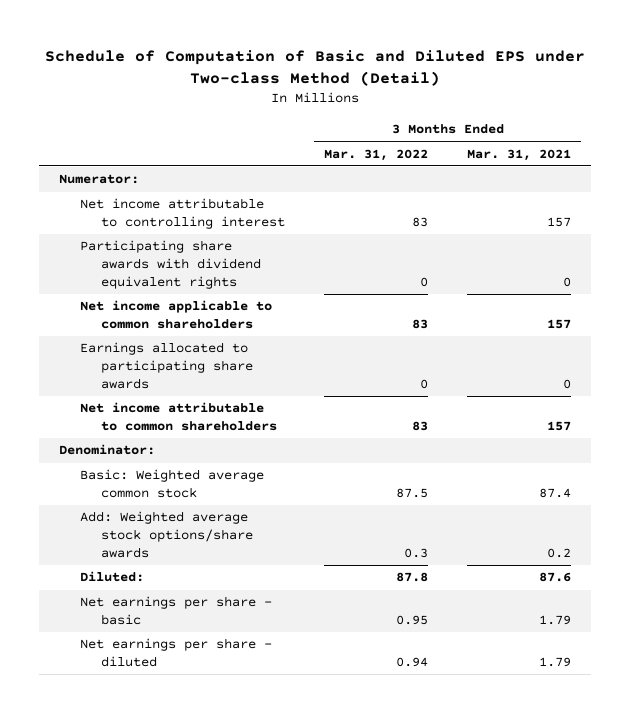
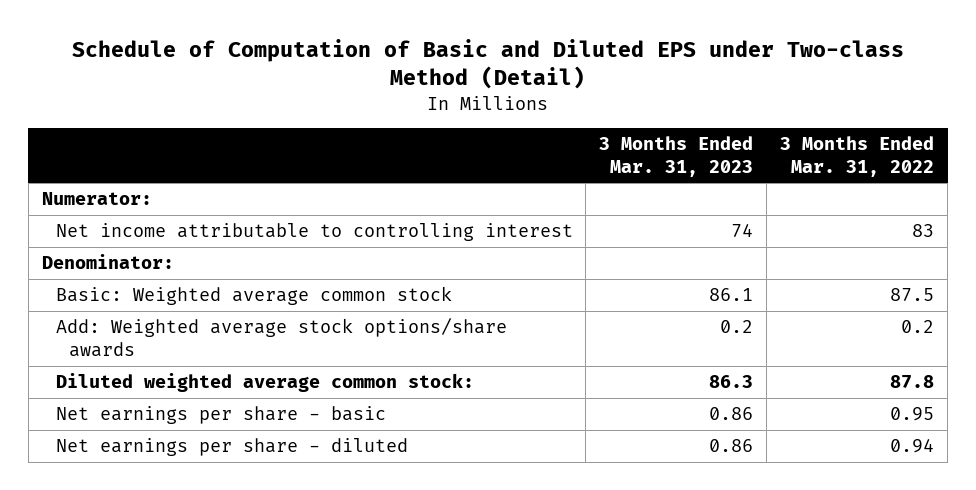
[467,148,572,161] Mar. 31, 2021 -> none
none -> [599,136,754,177] 3 Months Ended Mar. 31, 2023
[79,240,261,289] Participating share awards with dividend equivalent rights -> none
[79,300,272,330] Net income applicable to common shareholders -> none
[79,342,253,389] Earnings allocated to participating share awards -> none
[79,402,277,432] Net income attributable to common shareholders -> none
[403,547,428,558] 0.3 -> [901,320,935,334] 0.2
[79,571,144,583] Diluted: -> [55,373,474,393] Diluted weighted average common stock:

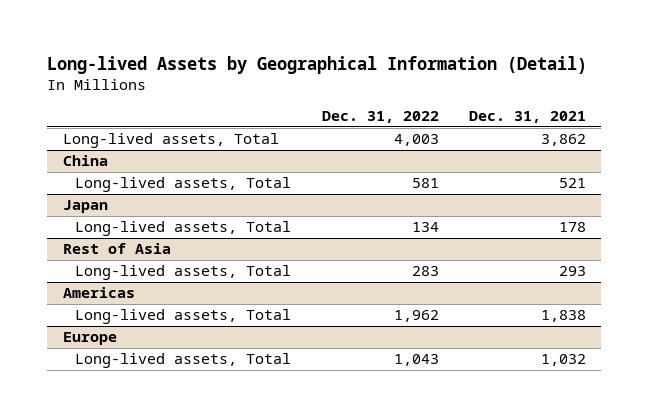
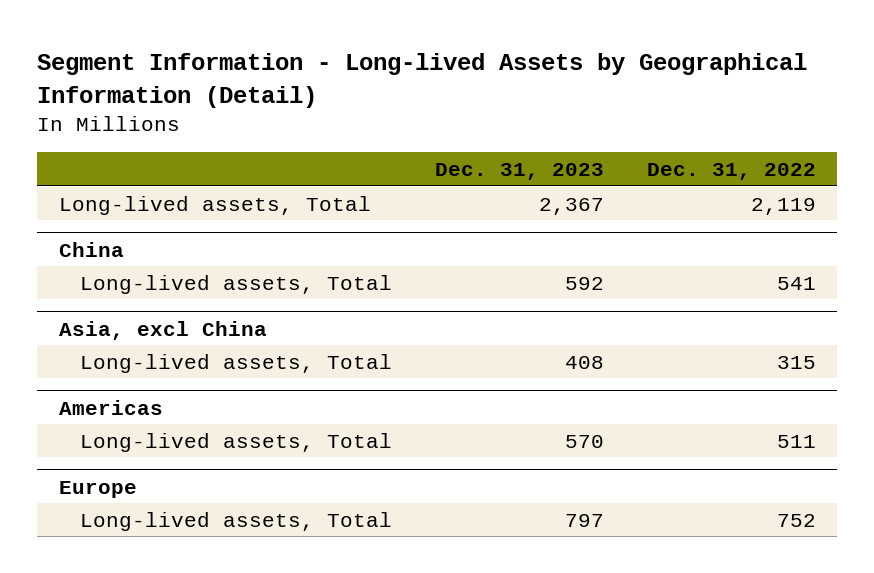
[47,56,588,75] Long-lived Assets by Geographical Information (Detail) -> [37,52,808,108] Segment Information - Long-lived Assets by Geographical Information (Detail)
[469,111,587,124] Dec. 31, 2021 -> none
none -> [434,162,604,180] Dec. 31, 2023
[393,134,439,147] 4,003 -> [750,197,816,215] 2,119
[62,200,108,214] Japan -> none
[62,243,171,255] Rest of Asia -> none
[75,265,292,281] Long-lived assets, Total -> none
[411,178,439,189] 581 -> [776,276,816,290] 541
none -> [58,320,267,340] Asia, excl China
[411,222,439,233] 134 -> [776,355,816,369] 315
[393,310,439,323] 1,962 -> [776,434,816,448] 511
[393,354,439,367] 1,043 -> [776,513,816,527] 752

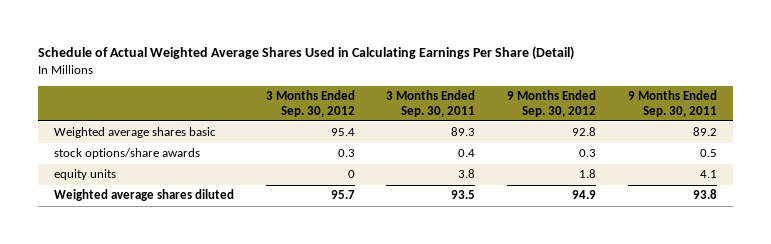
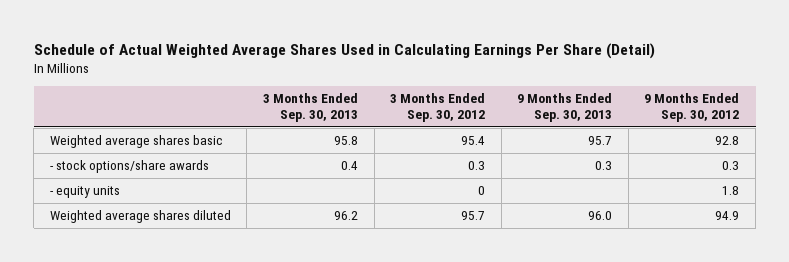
[386,90,476,117] 3 Months Ended Sep. 30, 2011 -> none
[628,90,718,117] 9 Months Ended Sep. 30, 2011 -> none
none -> [263,93,359,122] 3 Months Ended Sep. 30, 2013
none -> [517,93,613,122] 9 Months Ended Sep. 30, 2013
[53,148,200,160] stock options/share awards -> [49,160,209,174] - stock options/share awards
[53,169,116,181] equity units -> [49,186,120,199] - equity units

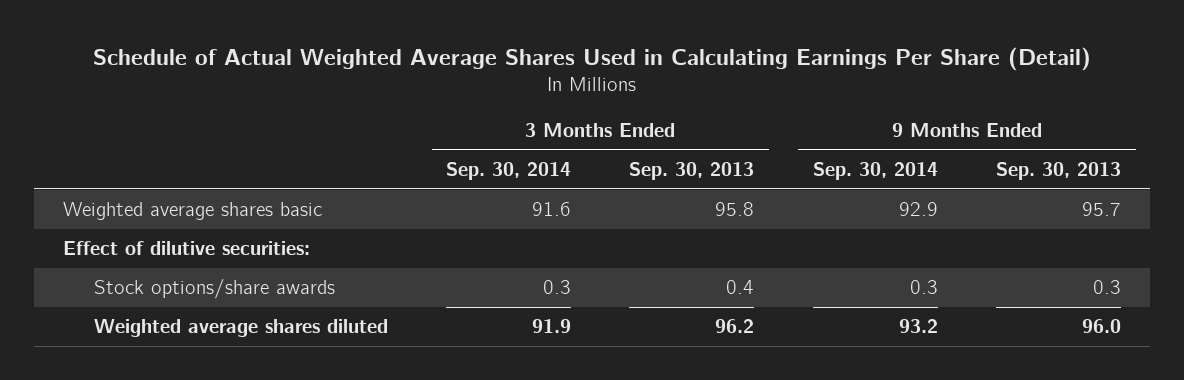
[390,93,486,122] 3 Months Ended Sep. 30, 2012 -> none
[644,93,740,122] 9 Months Ended Sep. 30, 2012 -> none
none -> [446,162,572,181] Sep. 30, 2014
none -> [812,162,938,181] Sep. 30, 2014
[49,186,120,199] - equity units -> none
none -> [63,241,311,256] Effect of dilutive securities:
[49,160,209,174] - stock options/share awards -> [93,279,335,300] Stock options/share awards

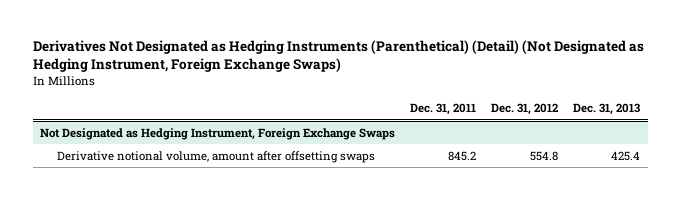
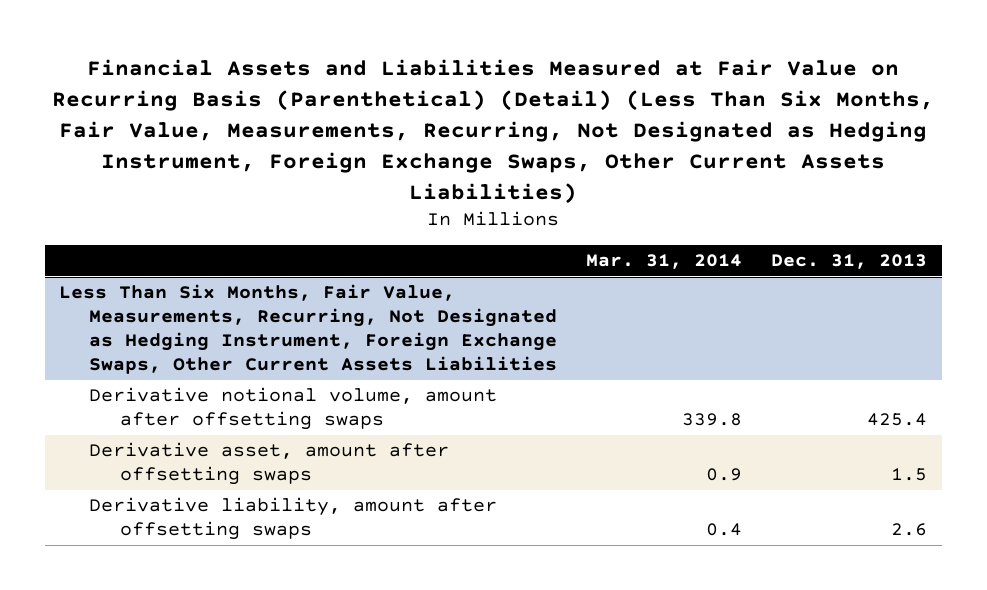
[32,39,644,73] Derivatives Not Designated as Hedging Instruments (Parenthetical) (Detail) (Not Designated as Hedging Instrument, Foreign Exchange Swaps) -> [52,59,935,204] Financial Assets and Liabilities Measured at Fair Value on Recurring Basis (Parenthetical) (Detail) (Less Than Six Months, Fair Value, Measurements, Recurring, Not Designated as Hedging Instrument, Foreign Exchange Swaps, Other Current Assets Liabilities)
[410,103,477,116] Dec. 31, 2011 -> none
[491,103,559,116] Dec. 31, 2012 -> none
none -> [586,254,743,270] Mar. 31, 2014
[40,127,396,140] Not Designated as Hedging Instrument, Foreign Exchange Swaps -> none
none -> [59,284,558,375] Less Than Six Months, Fair Value, Measurements, Recurring, Not Designated as Hedging Instrument, Foreign Exchange Swaps, Other Current Assets Liabilities
none -> [89,442,450,486] Derivative asset, amount after offsetting swaps
none -> [89,497,498,541] Derivative liability, amount after offsetting swaps

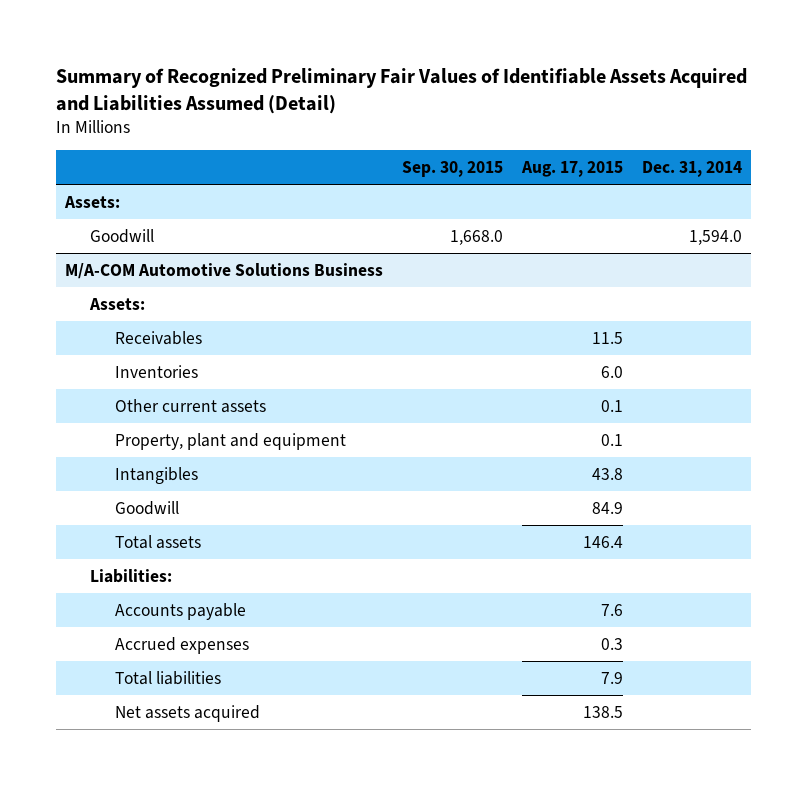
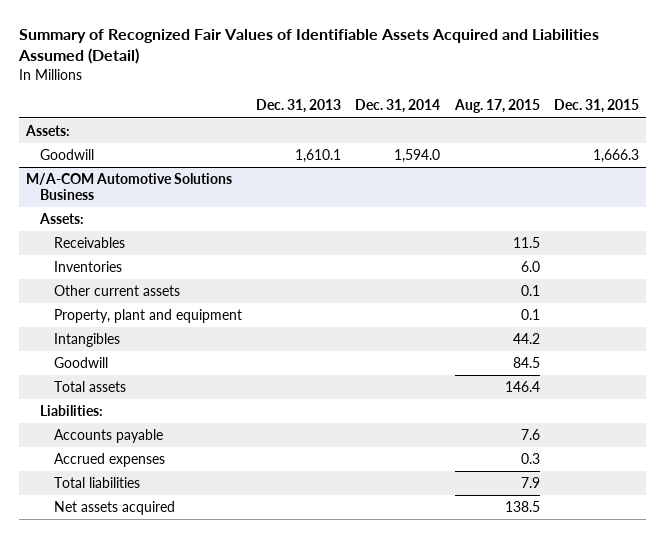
[55,67,747,114] Summary of Recognized Preliminary Fair Values of Identifiable Assets Acquired and Liabilities Assumed (Detail) -> [18,29,600,65] Summary of Recognized Fair Values of Identifiable Assets Acquired and Liabilities Assumed (Detail)
[401,160,503,177] Sep. 30, 2015 -> none
none -> [256,99,342,114] Dec. 31, 2013
none -> [553,99,639,114] Dec. 31, 2015
[591,467,623,480] 43.8 -> [512,333,540,345] 44.2
[591,501,623,514] 84.9 -> [512,357,540,369] 84.5

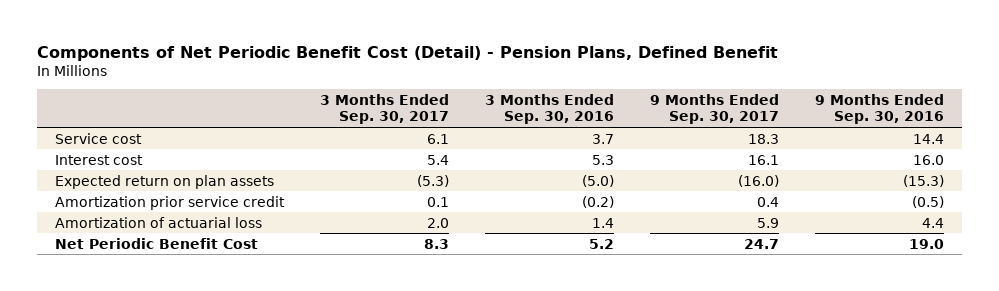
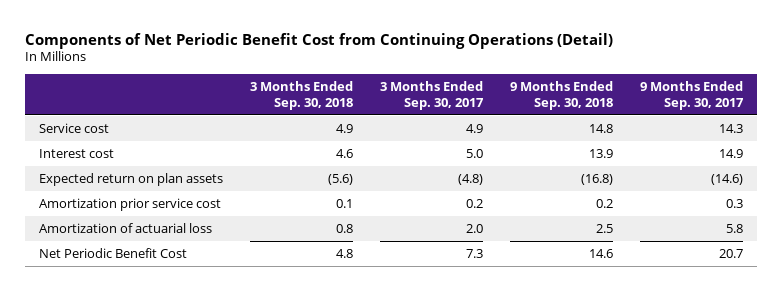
[36,45,778,61] Components of Net Periodic Benefit Cost (Detail) - Pension Plans, Defined Benefit -> [25,32,614,49] Components of Net Periodic Benefit Cost from Continuing Operations (Detail)
[485,93,615,125] 3 Months Ended Sep. 30, 2016 -> none
[815,93,945,125] 9 Months Ended Sep. 30, 2016 -> none
none -> [249,80,353,110] 3 Months Ended Sep. 30, 2018
none -> [509,80,613,110] 9 Months Ended Sep. 30, 2018
[426,133,449,144] 6.1 -> [465,123,483,133] 4.9
[748,133,780,144] 18.3 -> [719,123,744,133] 14.3
[426,154,449,165] 5.4 -> [465,148,483,158] 5.0
[748,154,780,165] 16.1 -> [719,148,744,158] 14.9
[416,174,449,187] (5.3) -> [457,173,483,185] (4.8)
[738,174,780,187] (16.0) -> [711,173,744,185] (14.6)
[54,195,285,210] Amortization prior service credit -> [38,197,221,211] Amortization prior service cost
[426,196,449,207] 0.1 -> [465,198,483,208] 0.2
[757,196,780,207] 0.4 -> [726,198,744,208] 0.3
[757,217,780,228] 5.9 -> [726,223,744,233] 5.8
[423,238,449,249] 8.3 -> [465,248,483,258] 7.3
[744,238,780,249] 24.7 -> [719,248,744,258] 20.7

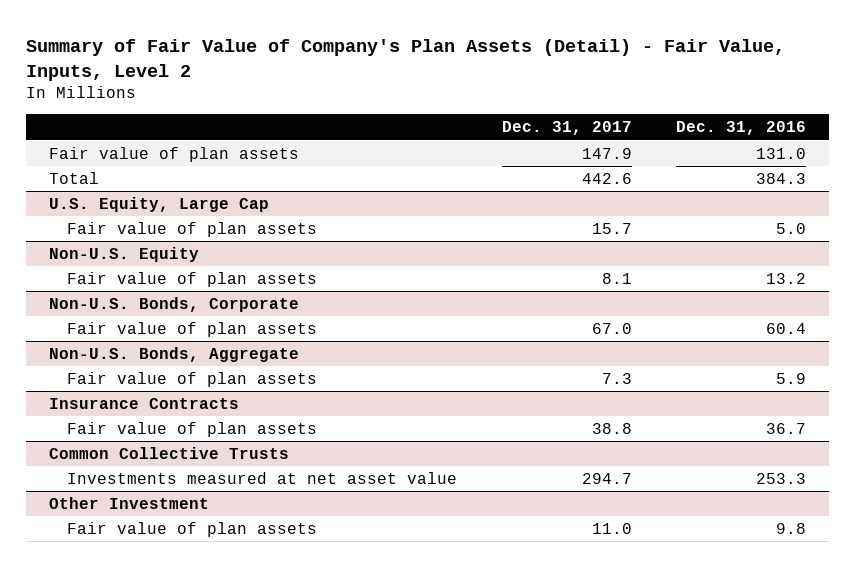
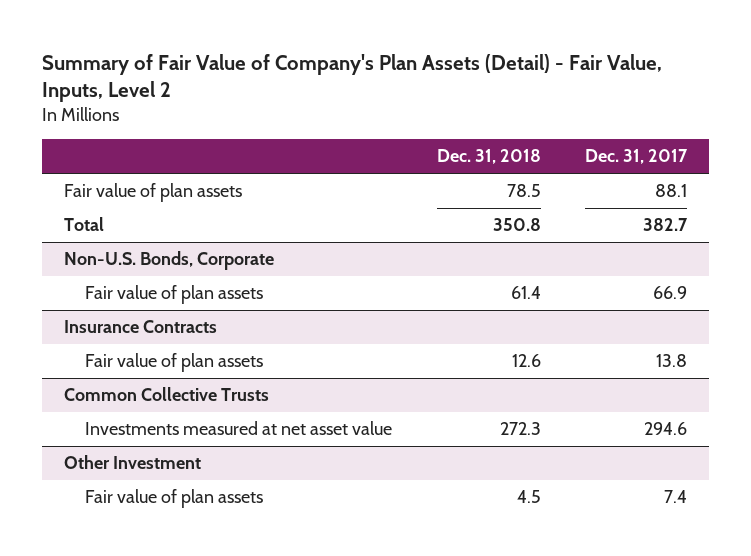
[676,121,807,136] Dec. 31, 2016 -> none
none -> [436,149,541,165] Dec. 31, 2018
[48,196,269,212] U.S. Equity, Large Cap -> none
[66,221,317,237] Fair value of plan assets -> none
[48,246,199,262] Non-U.S. Equity -> none
[66,271,317,287] Fair value of plan assets -> none
[581,147,632,159] 147.9 -> [655,184,688,198] 88.1
[581,172,632,184] 442.6 -> [643,218,689,232] 382.7
[48,346,299,362] Non-U.S. Bonds, Aggregate -> none
[66,371,317,387] Fair value of plan assets -> none
[591,322,632,334] 67.0 -> [653,286,688,300] 66.9
[591,422,632,434] 38.8 -> [656,354,688,368] 13.8
[581,472,632,484] 294.7 -> [644,422,688,436] 294.6
[591,522,632,534] 11.0 -> [664,490,688,504] 7.4

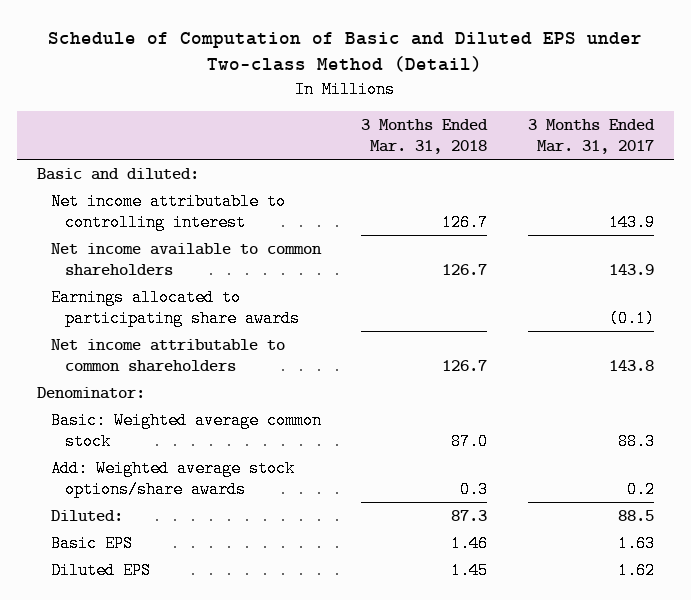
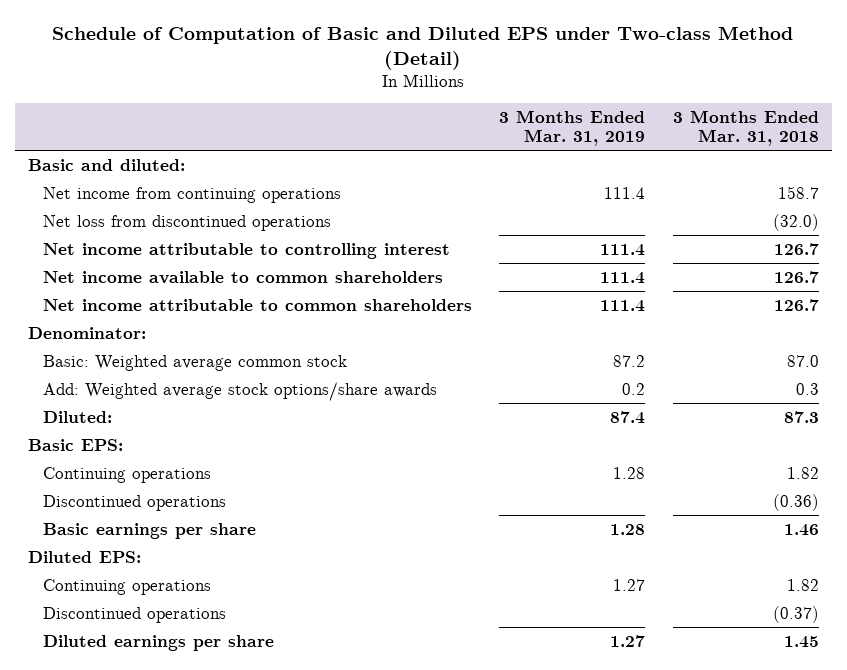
[527,118,655,154] 3 Months Ended Mar. 31, 2017 -> none
none -> [499,109,646,146] 3 Months Ended Mar. 31, 2019
none -> [42,186,341,203] Net income from continuing operations
none -> [42,214,331,231] Net loss from discontinued operations
[50,288,300,327] Earnings allocated to participating share awards -> none
none -> [28,438,124,451] Basic EPS:
none -> [42,466,211,483] Continuing operations
none -> [42,494,226,511] Discontinued operations
[50,534,133,552] Basic EPS -> [42,522,256,539] Basic earnings per share
none -> [28,550,142,563] Diluted EPS:
none -> [42,578,211,595] Continuing operations
none -> [42,606,226,623] Discontinued operations
[50,561,151,579] Diluted EPS -> [42,634,274,651] Diluted earnings per share

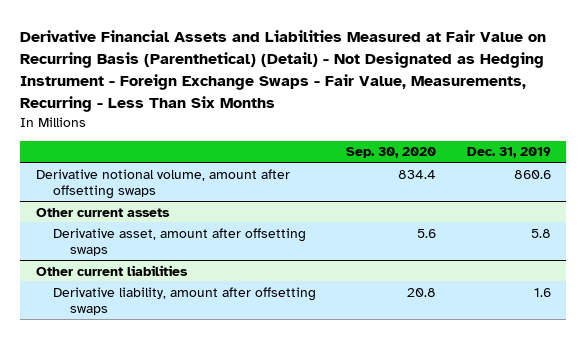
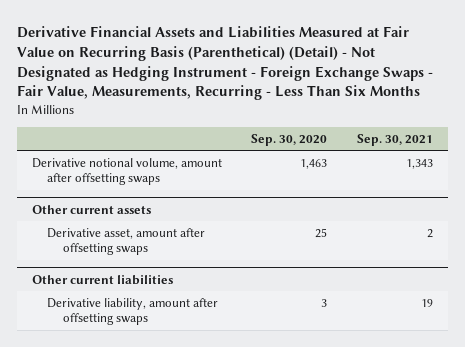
[466,147,551,159] Dec. 31, 2019 -> none
none -> [357,133,434,146] Sep. 30, 2021
[398,169,437,179] 834.4 -> [300,158,328,169] 1,463
[417,228,437,238] 5.6 -> [315,227,328,238] 25
[407,287,437,297] 20.8 -> [321,298,328,307] 3

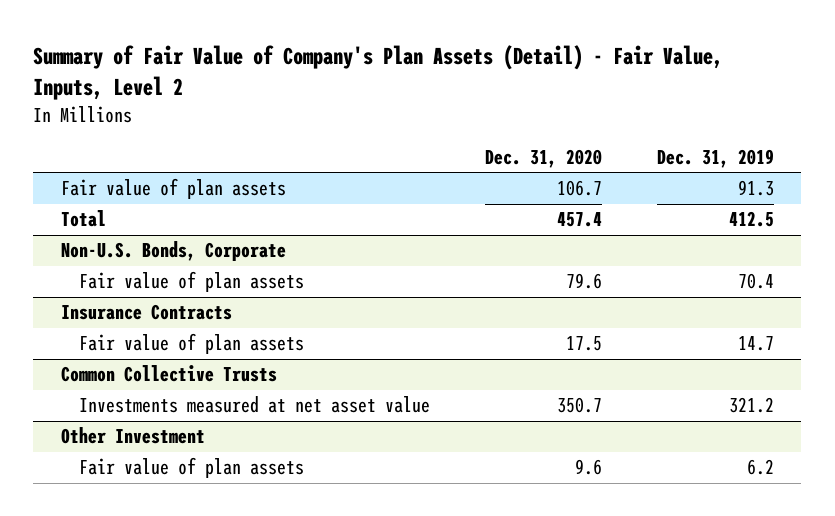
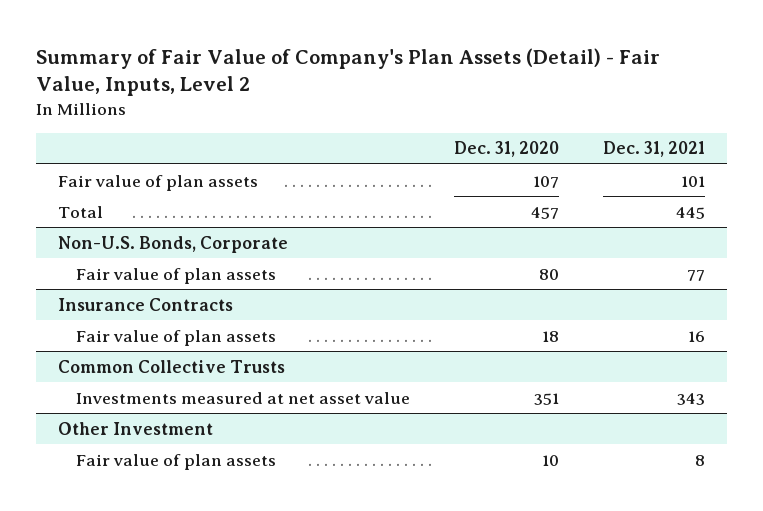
[656,148,774,168] Dec. 31, 2019 -> none
none -> [602,141,705,158] Dec. 31, 2021
[557,180,603,197] 106.7 -> [533,175,560,188] 107
[557,212,603,228] 457.4 -> [531,206,560,219] 457
[566,273,603,290] 79.6 -> [539,268,560,280] 80
[566,336,603,352] 17.5 -> [542,330,560,342] 18
[557,397,603,414] 350.7 -> [534,392,560,405] 351
[575,459,603,476] 9.6 -> [542,454,560,466] 10

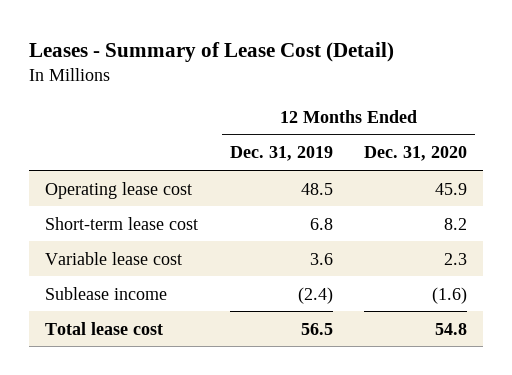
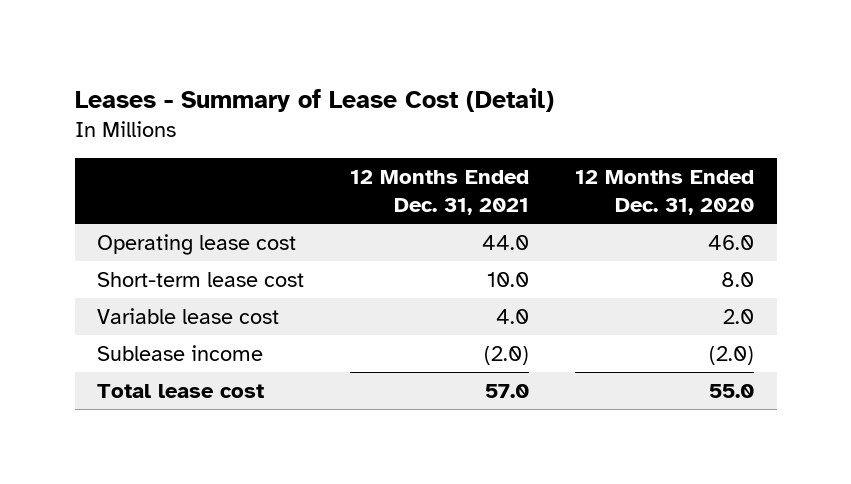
[229,146,333,162] Dec. 31, 2019 -> none
none -> [350,170,530,216] 12 Months Ended Dec. 31, 2021
[435,182,468,195] 45.9 -> [707,234,754,250] 46.0
[444,217,468,230] 8.2 -> [720,271,754,287] 8.0
[444,252,468,265] 2.3 -> [722,308,754,324] 2.0
[432,286,468,304] (1.6) -> [708,345,754,365] (2.0)
[435,322,468,335] 54.8 -> [708,383,754,398] 55.0

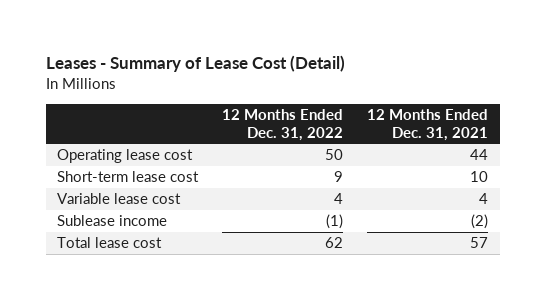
[574,170,754,216] 12 Months Ended Dec. 31, 2020 -> none
none -> [222,109,344,141] 12 Months Ended Dec. 31, 2022
[482,234,530,250] 44.0 -> [469,149,488,161] 44
[487,271,530,287] 10.0 -> [469,171,488,183] 10
[496,308,530,324] 4.0 -> [478,193,488,205] 4
[484,345,530,365] (2.0) -> [470,214,488,230] (2)
[485,383,530,398] 57.0 -> [469,237,488,249] 57

